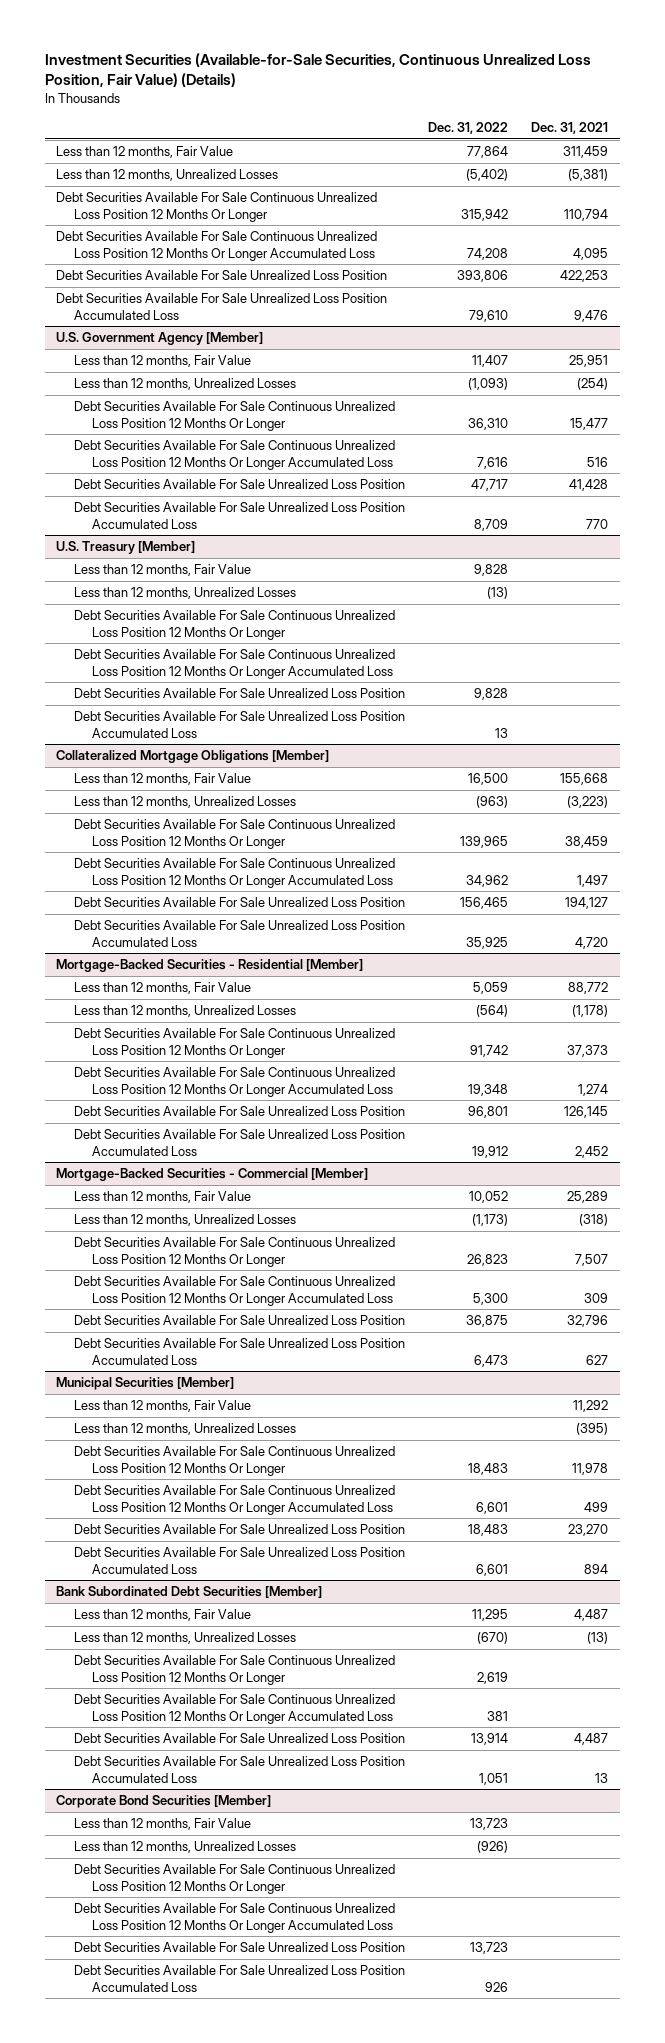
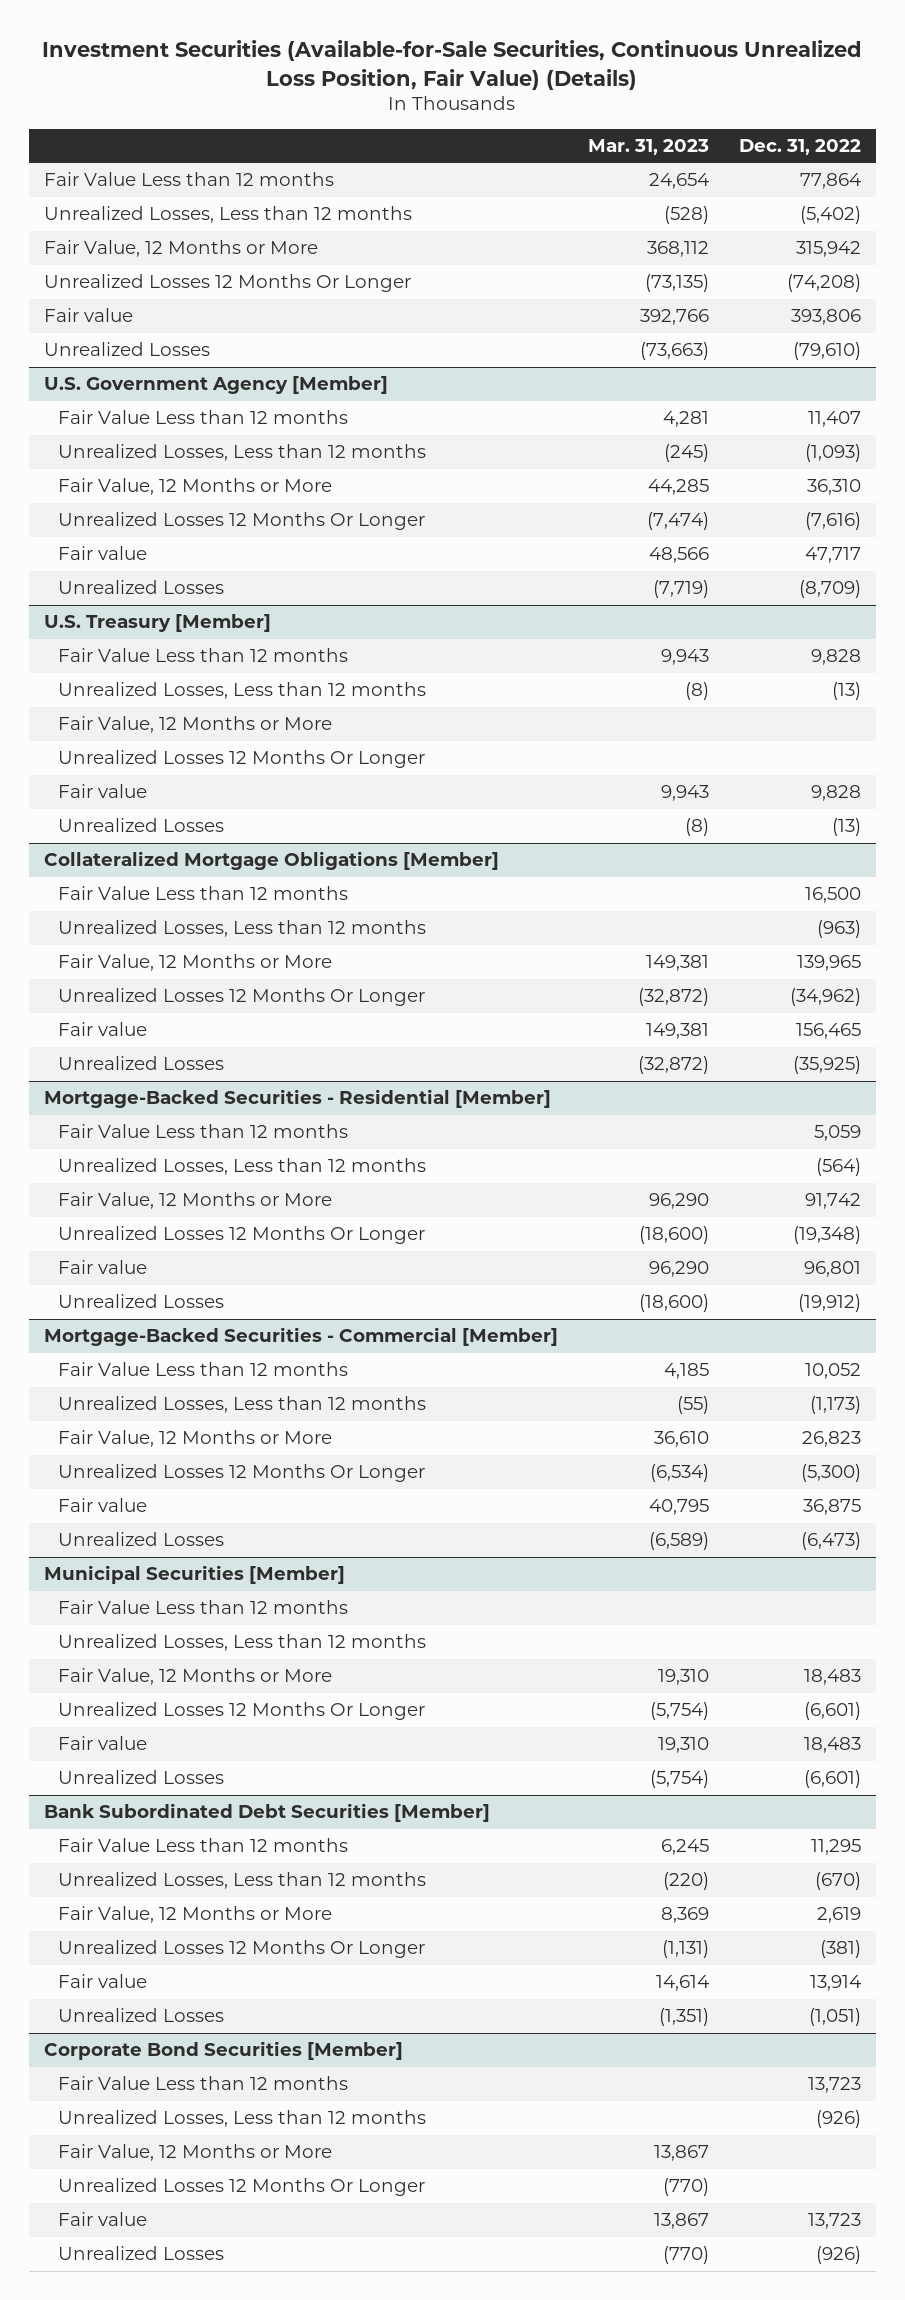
[531,122,609,135] Dec. 31, 2021 -> none
none -> [587,138,709,155] Mar. 31, 2023
[56,146,234,159] Less than 12 months, Fair Value -> [43,172,334,187] Fair Value Less than 12 months
[56,169,279,182] Less than 12 months, Unrealized Losses -> [43,206,412,224] Unrealized Losses, Less than 12 months
[56,192,378,222] Debt Securities Available For Sale Continuous Unrealized Loss Position 12 Months Or Longer -> [43,240,318,258] Fair Value, 12 Months or More
[56,231,378,261] Debt Securities Available For Sale Continuous Unrealized Loss Position 12 Months Or Longer Accumulated Loss -> [43,274,411,293] Unrealized Losses 12 Months Or Longer
[467,247,509,260] 74,208 -> [786,274,861,293] (74,208)
[56,270,388,281] Debt Securities Available For Sale Unrealized Loss Position -> [43,308,133,323] Fair value
[56,293,388,320] Debt Securities Available For Sale Unrealized Loss Position Accumulated Loss -> [43,342,210,357] Unrealized Losses
[469,309,509,322] 79,610 -> [792,342,861,361] (79,610)
[74,355,252,368] Less than 12 months, Fair Value -> [57,410,348,425] Fair Value Less than 12 months
[74,378,297,391] Less than 12 months, Unrealized Losses -> [57,444,426,462] Unrealized Losses, Less than 12 months
[74,401,396,431] Debt Securities Available For Sale Continuous Unrealized Loss Position 12 Months Or Longer -> [57,478,332,496] Fair Value, 12 Months or More
[74,440,396,470] Debt Securities Available For Sale Continuous Unrealized Loss Position 12 Months Or Longer Accumulated Loss -> [57,512,425,531] Unrealized Losses 12 Months Or Longer
[477,456,509,469] 7,616 -> [804,512,861,531] (7,616)
[74,479,406,490] Debt Securities Available For Sale Unrealized Loss Position -> [57,546,147,561] Fair value
[74,502,406,529] Debt Securities Available For Sale Unrealized Loss Position Accumulated Loss -> [57,580,224,595] Unrealized Losses
[474,518,509,531] 8,709 -> [798,580,861,599] (8,709)
[74,564,252,577] Less than 12 months, Fair Value -> [57,648,348,663] Fair Value Less than 12 months
[74,587,297,600] Less than 12 months, Unrealized Losses -> [57,682,426,700] Unrealized Losses, Less than 12 months
[74,610,396,640] Debt Securities Available For Sale Continuous Unrealized Loss Position 12 Months Or Longer -> [57,716,332,734] Fair Value, 12 Months or More
[74,649,396,679] Debt Securities Available For Sale Continuous Unrealized Loss Position 12 Months Or Longer Accumulated Loss -> [57,750,425,769] Unrealized Losses 12 Months Or Longer
[74,688,406,699] Debt Securities Available For Sale Unrealized Loss Position -> [57,784,147,799] Fair value
[74,711,406,738] Debt Securities Available For Sale Unrealized Loss Position Accumulated Loss -> [57,818,224,833] Unrealized Losses
[495,727,509,738] 13 -> [831,818,861,837] (13)
[74,773,252,786] Less than 12 months, Fair Value -> [57,886,348,901] Fair Value Less than 12 months
[74,796,297,809] Less than 12 months, Unrealized Losses -> [57,920,426,938] Unrealized Losses, Less than 12 months
[74,819,396,849] Debt Securities Available For Sale Continuous Unrealized Loss Position 12 Months Or Longer -> [57,954,332,972] Fair Value, 12 Months or More
[74,858,396,888] Debt Securities Available For Sale Continuous Unrealized Loss Position 12 Months Or Longer Accumulated Loss -> [57,988,425,1007] Unrealized Losses 12 Months Or Longer
[466,874,509,887] 34,962 -> [789,988,861,1007] (34,962)
[74,897,406,908] Debt Securities Available For Sale Unrealized Loss Position -> [57,1022,147,1037] Fair value
[74,920,406,947] Debt Securities Available For Sale Unrealized Loss Position Accumulated Loss -> [57,1056,224,1071] Unrealized Losses
[466,936,509,949] 35,925 -> [792,1056,861,1075] (35,925)
[74,982,252,995] Less than 12 months, Fair Value -> [57,1124,348,1139] Fair Value Less than 12 months
[74,1005,297,1018] Less than 12 months, Unrealized Losses -> [57,1158,426,1176] Unrealized Losses, Less than 12 months
[74,1028,396,1058] Debt Securities Available For Sale Continuous Unrealized Loss Position 12 Months Or Longer -> [57,1192,332,1210] Fair Value, 12 Months or More
[74,1067,396,1097] Debt Securities Available For Sale Continuous Unrealized Loss Position 12 Months Or Longer Accumulated Loss -> [57,1226,425,1245] Unrealized Losses 12 Months Or Longer
[468,1083,509,1096] 19,348 -> [792,1226,861,1245] (19,348)
[74,1106,406,1117] Debt Securities Available For Sale Unrealized Loss Position -> [57,1260,147,1275] Fair value
[74,1129,406,1156] Debt Securities Available For Sale Unrealized Loss Position Accumulated Loss -> [57,1294,224,1309] Unrealized Losses
[472,1145,509,1158] 19,912 -> [797,1294,861,1313] (19,912)
[74,1191,252,1204] Less than 12 months, Fair Value -> [57,1362,348,1377] Fair Value Less than 12 months
[74,1214,297,1227] Less than 12 months, Unrealized Losses -> [57,1396,426,1414] Unrealized Losses, Less than 12 months
[74,1237,396,1267] Debt Securities Available For Sale Continuous Unrealized Loss Position 12 Months Or Longer -> [57,1430,332,1448] Fair Value, 12 Months or More
[74,1276,396,1306] Debt Securities Available For Sale Continuous Unrealized Loss Position 12 Months Or Longer Accumulated Loss -> [57,1464,425,1483] Unrealized Losses 12 Months Or Longer
[473,1292,509,1305] 5,300 -> [800,1464,861,1483] (5,300)
[74,1315,406,1326] Debt Securities Available For Sale Unrealized Loss Position -> [57,1498,147,1513] Fair value
[74,1338,406,1365] Debt Securities Available For Sale Unrealized Loss Position Accumulated Loss -> [57,1532,224,1547] Unrealized Losses
[474,1354,509,1367] 6,473 -> [800,1532,861,1551] (6,473)
[74,1400,252,1413] Less than 12 months, Fair Value -> [57,1600,348,1615] Fair Value Less than 12 months
[74,1423,297,1436] Less than 12 months, Unrealized Losses -> [57,1634,426,1652] Unrealized Losses, Less than 12 months
[74,1446,396,1476] Debt Securities Available For Sale Continuous Unrealized Loss Position 12 Months Or Longer -> [57,1668,332,1686] Fair Value, 12 Months or More
[74,1485,396,1515] Debt Securities Available For Sale Continuous Unrealized Loss Position 12 Months Or Longer Accumulated Loss -> [57,1702,425,1721] Unrealized Losses 12 Months Or Longer
[476,1501,509,1514] 6,601 -> [803,1702,861,1721] (6,601)
[74,1524,406,1535] Debt Securities Available For Sale Unrealized Loss Position -> [57,1736,147,1751] Fair value
[74,1547,406,1574] Debt Securities Available For Sale Unrealized Loss Position Accumulated Loss -> [57,1770,224,1785] Unrealized Losses
[476,1563,509,1576] 6,601 -> [803,1770,861,1789] (6,601)
[74,1609,252,1622] Less than 12 months, Fair Value -> [57,1838,348,1853] Fair Value Less than 12 months
[74,1632,297,1645] Less than 12 months, Unrealized Losses -> [57,1872,426,1890] Unrealized Losses, Less than 12 months
[74,1655,396,1685] Debt Securities Available For Sale Continuous Unrealized Loss Position 12 Months Or Longer -> [57,1906,332,1924] Fair Value, 12 Months or More
[74,1694,396,1724] Debt Securities Available For Sale Continuous Unrealized Loss Position 12 Months Or Longer Accumulated Loss -> [57,1940,425,1959] Unrealized Losses 12 Months Or Longer
[487,1710,509,1721] 381 -> [819,1940,861,1959] (381)
[74,1733,406,1744] Debt Securities Available For Sale Unrealized Loss Position -> [57,1974,147,1989] Fair value
[74,1756,406,1783] Debt Securities Available For Sale Unrealized Loss Position Accumulated Loss -> [57,2008,224,2023] Unrealized Losses
[479,1772,509,1785] 1,051 -> [808,2008,861,2027] (1,051)
[74,1818,252,1831] Less than 12 months, Fair Value -> [57,2076,348,2091] Fair Value Less than 12 months
[74,1841,297,1854] Less than 12 months, Unrealized Losses -> [57,2110,426,2128] Unrealized Losses, Less than 12 months
[74,1864,396,1894] Debt Securities Available For Sale Continuous Unrealized Loss Position 12 Months Or Longer -> [57,2144,332,2162] Fair Value, 12 Months or More
[74,1903,396,1933] Debt Securities Available For Sale Continuous Unrealized Loss Position 12 Months Or Longer Accumulated Loss -> [57,2178,425,2197] Unrealized Losses 12 Months Or Longer
[74,1942,406,1953] Debt Securities Available For Sale Unrealized Loss Position -> [57,2212,147,2227] Fair value
[74,1965,406,1992] Debt Securities Available For Sale Unrealized Loss Position Accumulated Loss -> [57,2246,224,2261] Unrealized Losses
[485,1981,509,1992] 926 -> [815,2246,861,2265] (926)

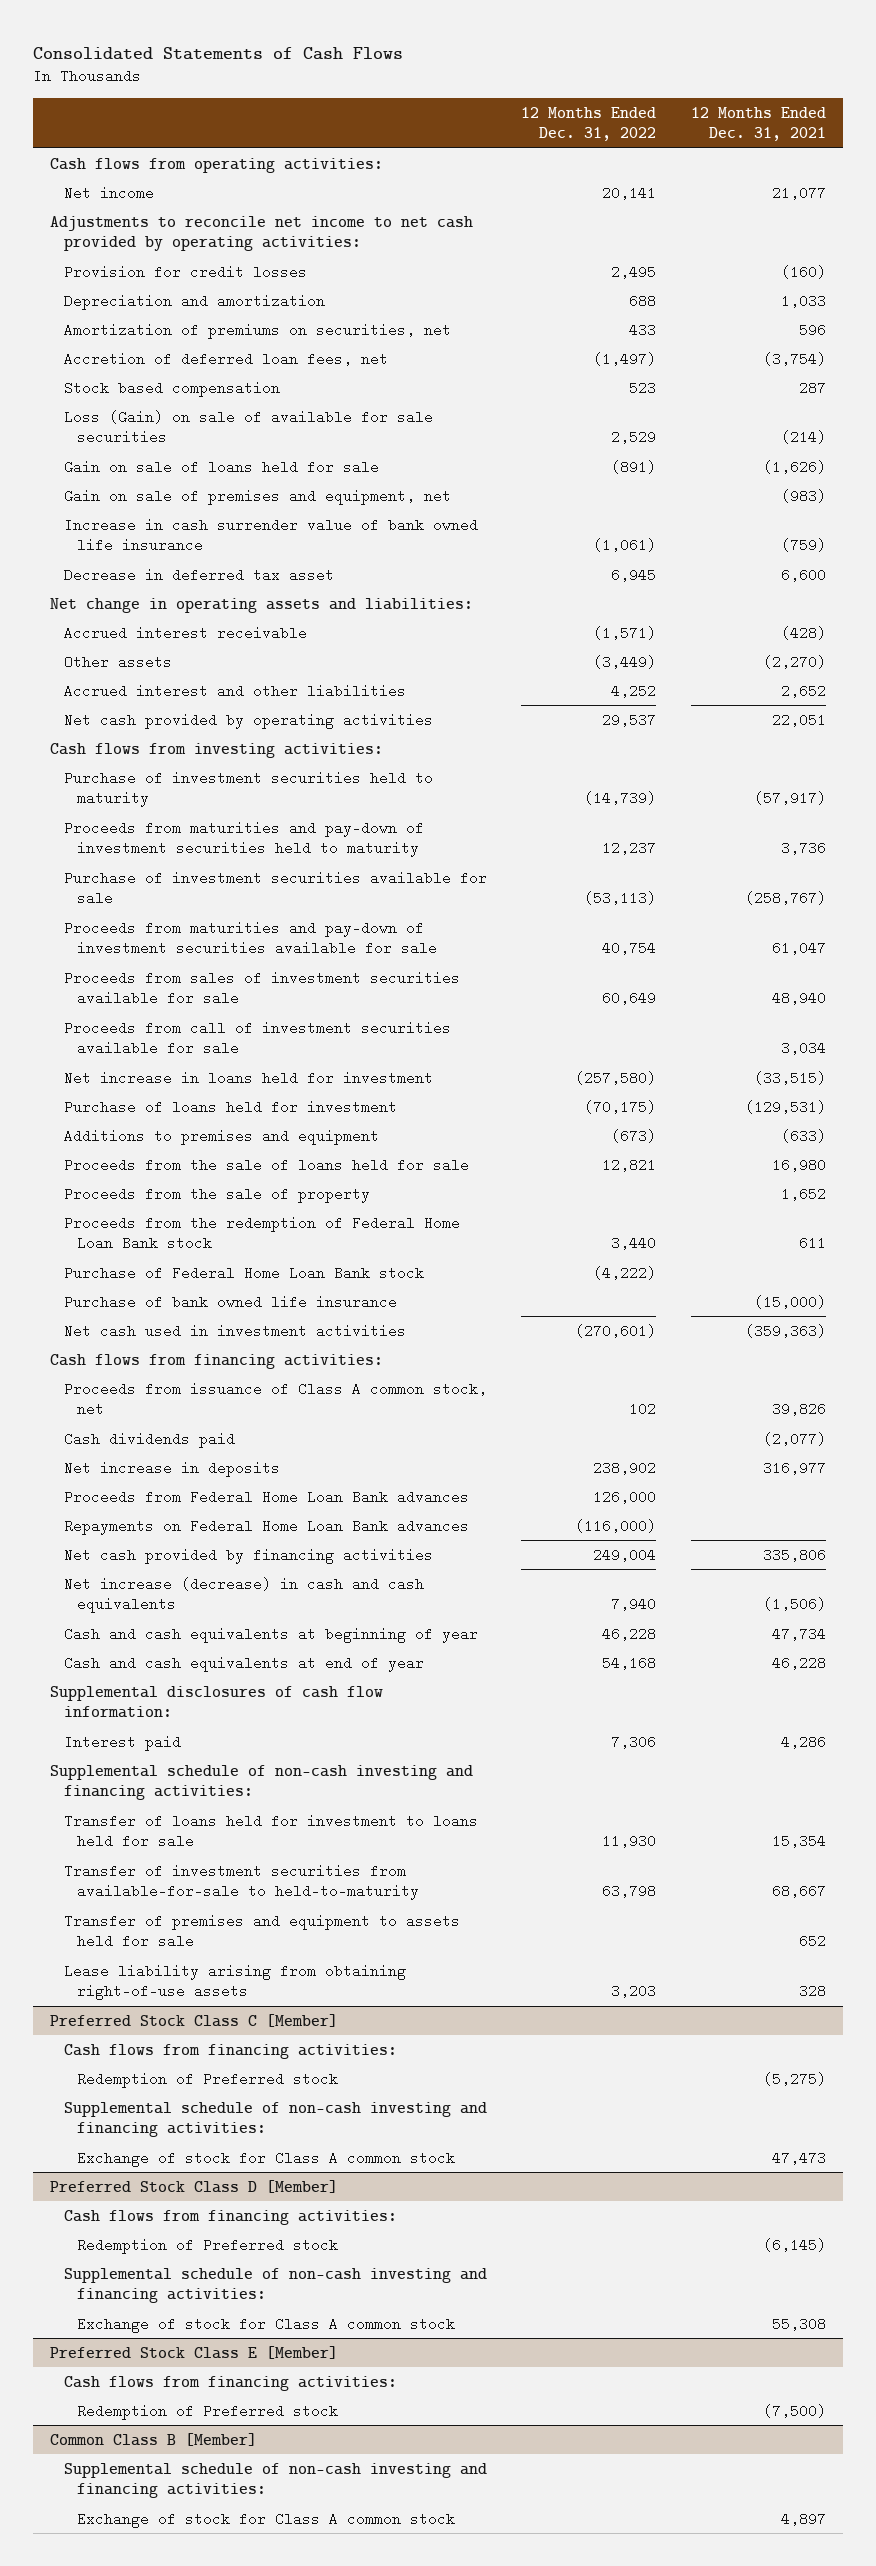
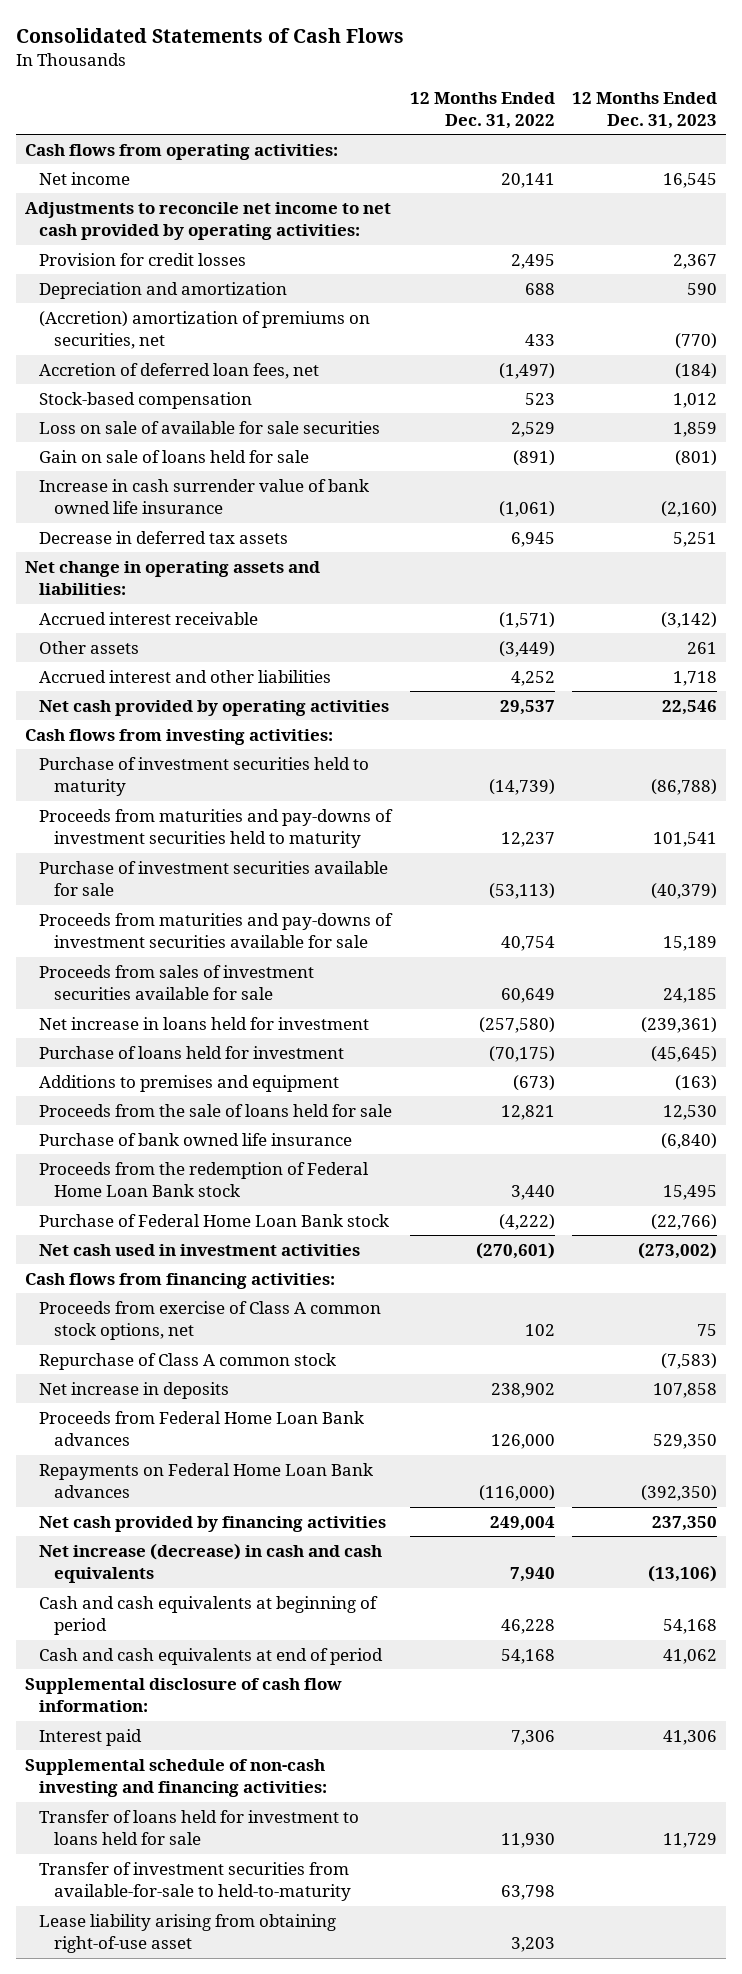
[690,106,826,142] 12 Months Ended Dec. 31, 2021 -> none
none -> [572,91,718,129] 12 Months Ended Dec. 31, 2023
[63,322,451,339] Amortization of premiums on securities, net -> [39,310,371,350] (Accretion) amortization of premiums on securities, net
[63,380,280,397] Stock based compensation -> [39,391,253,409] Stock-based compensation
[63,409,433,445] Loss (Gain) on sale of available for sale securities -> [39,420,381,434] Loss on sale of available for sale securities
[63,488,451,505] Gain on sale of premises and equipment, net -> none
[63,567,334,582] Decrease in deferred tax asset -> [39,530,289,544] Decrease in deferred tax assets
[63,820,424,858] Proceeds from maturities and pay-down of investment securities held to maturity -> [39,808,394,849] Proceeds from maturities and pay-downs of investment securities held to maturity
[63,920,437,956] Proceeds from maturities and pay-down of investment securities available for sale -> [39,912,394,949] Proceeds from maturities and pay-downs of investment securities available for sale
[63,1020,451,1056] Proceeds from call of investment securities available for sale -> none
[63,1186,370,1203] Proceeds from the sale of property -> none
[63,1294,397,1309] Purchase of bank owned life insurance -> [39,1132,353,1146] Purchase of bank owned life insurance
[63,1431,235,1448] Cash dividends paid -> none
[63,1381,487,1417] Proceeds from issuance of Class A common stock, net -> [39,1300,382,1341] Proceeds from exercise of Class A common stock options, net
none -> [39,1352,337,1370] Repurchase of Class A common stock
[63,1626,478,1643] Cash and cash equivalents at beginning of year -> [39,1595,379,1636] Cash and cash equivalents at beginning of period
[63,1655,424,1672] Cash and cash equivalents at end of year -> [39,1647,384,1665] Cash and cash equivalents at end of period
[50,1685,384,1719] Supplemental disclosures of cash flow information: -> [24,1677,342,1713] Supplemental disclosure of cash flow information:
[63,1913,460,1949] Transfer of premises and equipment to assets held for sale -> none
[50,2013,339,2027] Preferred Stock Class C [Member] -> none
[63,2043,397,2059] Cash flows from financing activities: -> none
[76,2071,338,2088] Redemption of Preferred stock -> none
[63,2101,487,2138] Supplemental schedule of non-cash investing and financing activities: -> none
[76,2150,455,2167] Exchange of stock for Class A common stock -> none
[50,2179,339,2193] Preferred Stock Class D [Member] -> none
[63,2209,397,2225] Cash flows from financing activities: -> none
[76,2237,338,2254] Redemption of Preferred stock -> none
[63,2267,487,2304] Supplemental schedule of non-cash investing and financing activities: -> none
[76,2316,455,2333] Exchange of stock for Class A common stock -> none
[50,2345,339,2359] Preferred Stock Class E [Member] -> none
[63,2375,397,2391] Cash flows from financing activities: -> none
[76,2403,338,2420] Redemption of Preferred stock -> none
[50,2432,258,2446] Common Class B [Member] -> none
[63,2462,487,2499] Supplemental schedule of non-cash investing and financing activities: -> none
[76,2511,455,2528] Exchange of stock for Class A common stock -> none
[63,1963,406,2001] Lease liability arising from obtaining right-of-use assets -> [39,1913,337,1954] Lease liability arising from obtaining right-of-use asset

